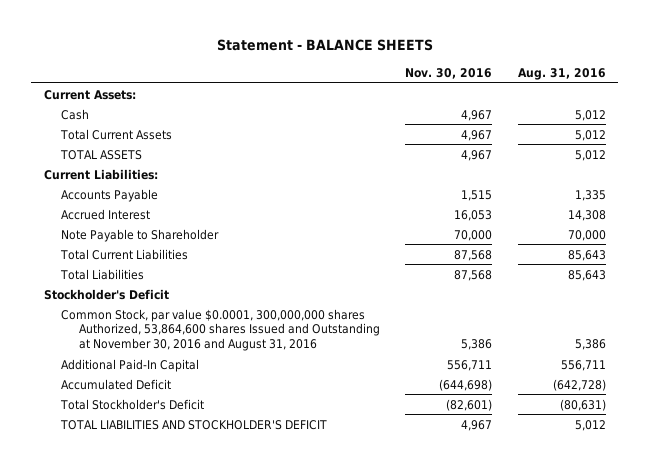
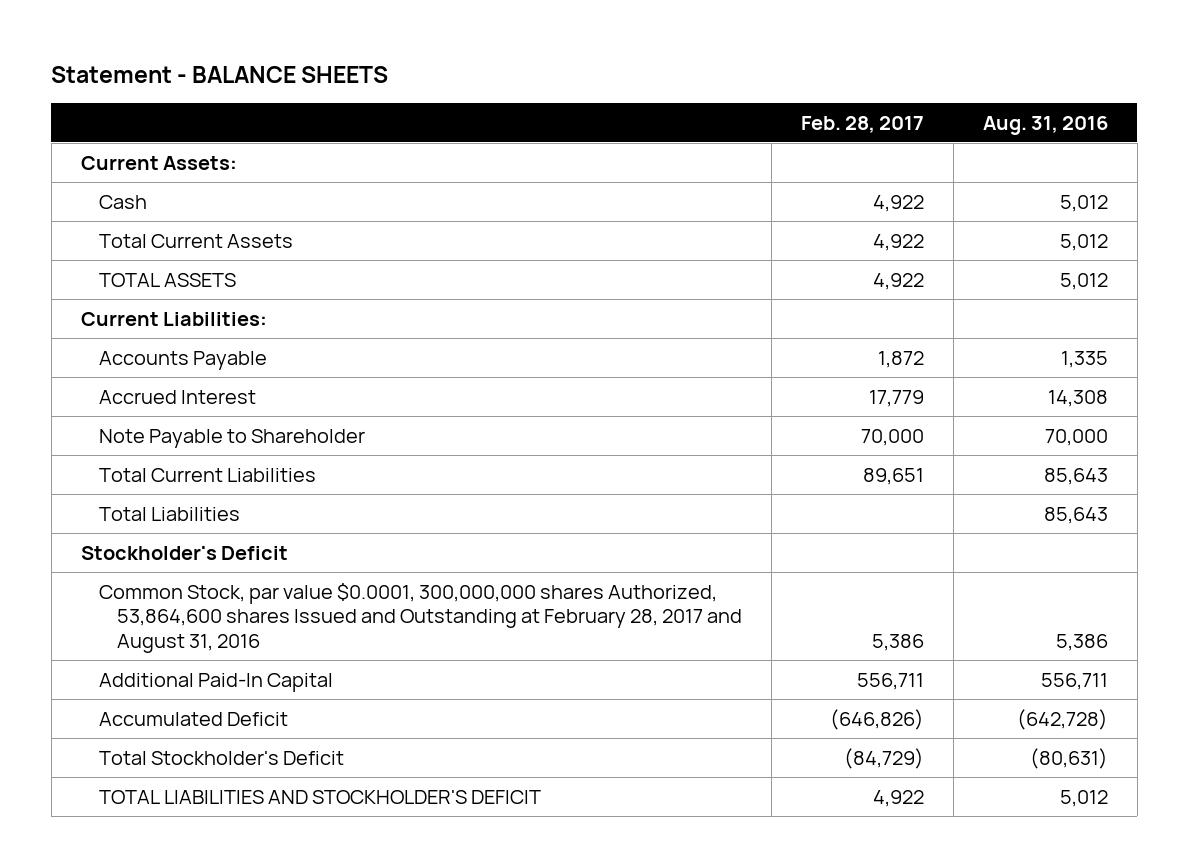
[405,67,493,79] Nov. 30, 2016 -> none
none -> [801,115,925,133] Feb. 28, 2017
[61,308,380,352] Common Stock, par value $0.0001, 300,000,000 shares Authorized, 53,864,600 shares Issued and Outstanding at November 30, 2016 and August 31, 2016 -> [99,582,743,653] Common Stock, par value $0.0001, 300,000,000 shares Authorized, 53,864,600 shares Issued and Outstanding at February 28, 2017 and August 31, 2016

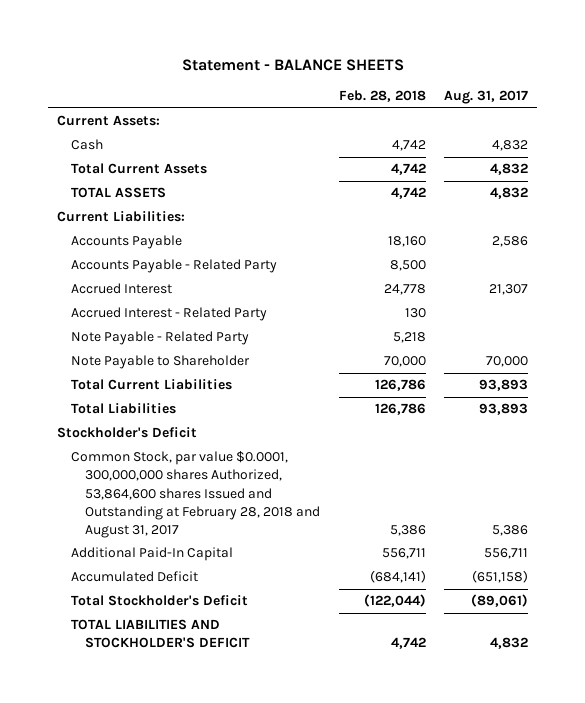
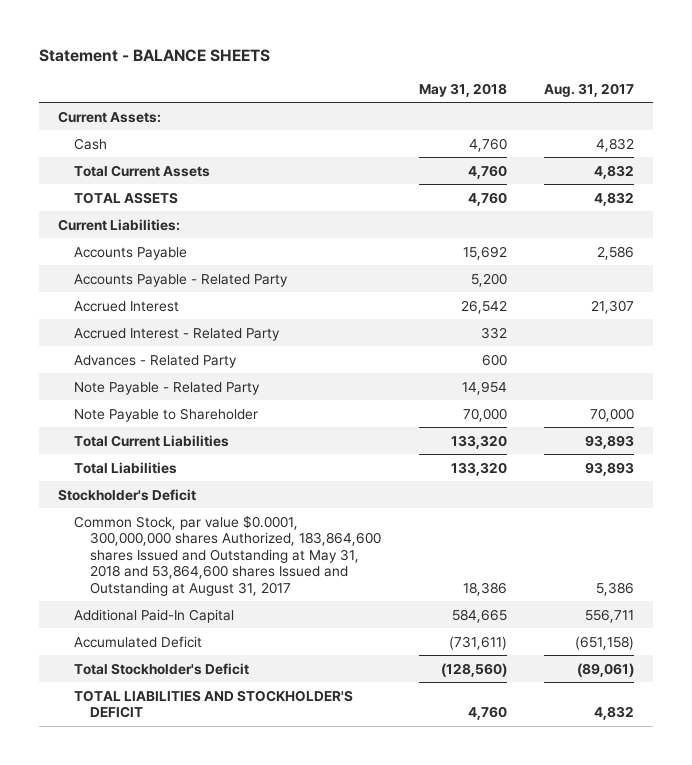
[338,90,426,103] Feb. 28, 2018 -> none
none -> [418,82,507,97] May 31, 2018
none -> [73,354,237,368] Advances - Related Party
[71,451,321,538] Common Stock, par value $0.0001, 300,000,000 shares Authorized, 53,864,600 shares Issued and Outstanding at February 28, 2018 and August 31, 2017 -> [73,514,381,596] Common Stock, par value $0.0001, 300,000,000 shares Authorized, 183,864,600 shares Issued and Outstanding at May 31, 2018 and 53,864,600 shares Issued and Outstanding at August 31, 2017

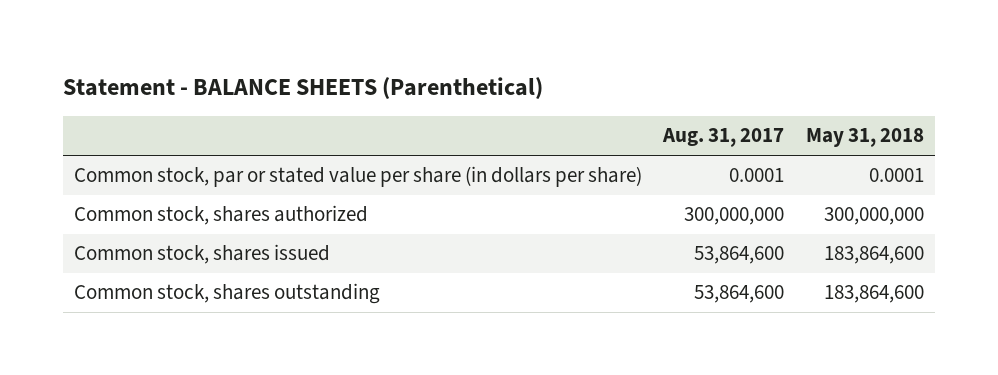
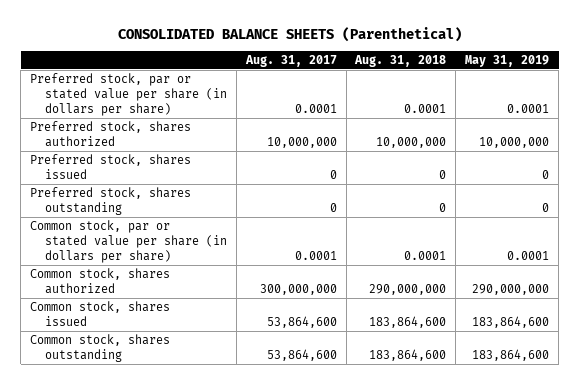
[62,77,543,100] Statement - BALANCE SHEETS (Parenthetical) -> [117,27,462,43] CONSOLIDATED BALANCE SHEETS (Parenthetical)
[806,128,925,148] May 31, 2018 -> none
none -> [354,54,447,67] Aug. 31, 2018
none -> [465,54,550,67] May 31, 2019
none -> [30,73,227,117] Preferred stock, par or stated value per share (in dollars per share)
none -> [30,121,192,148] Preferred stock, shares authorized
none -> [30,154,192,180] Preferred stock, shares issued
none -> [30,187,192,216] Preferred stock, shares outstanding

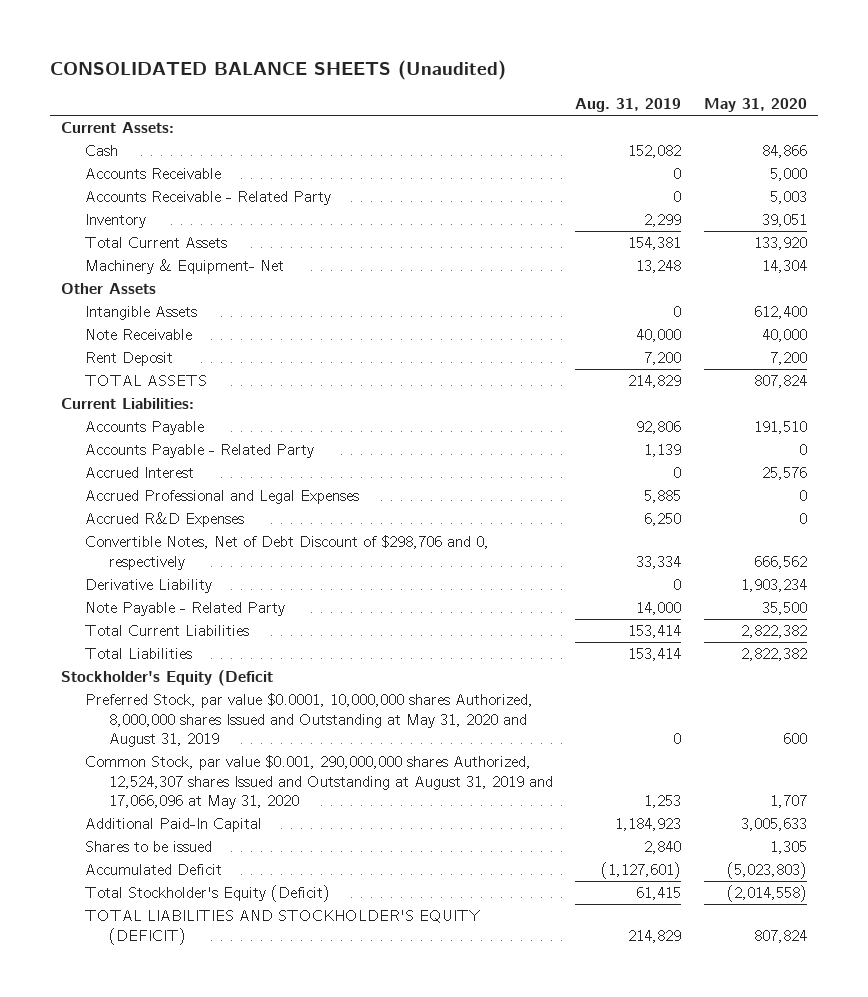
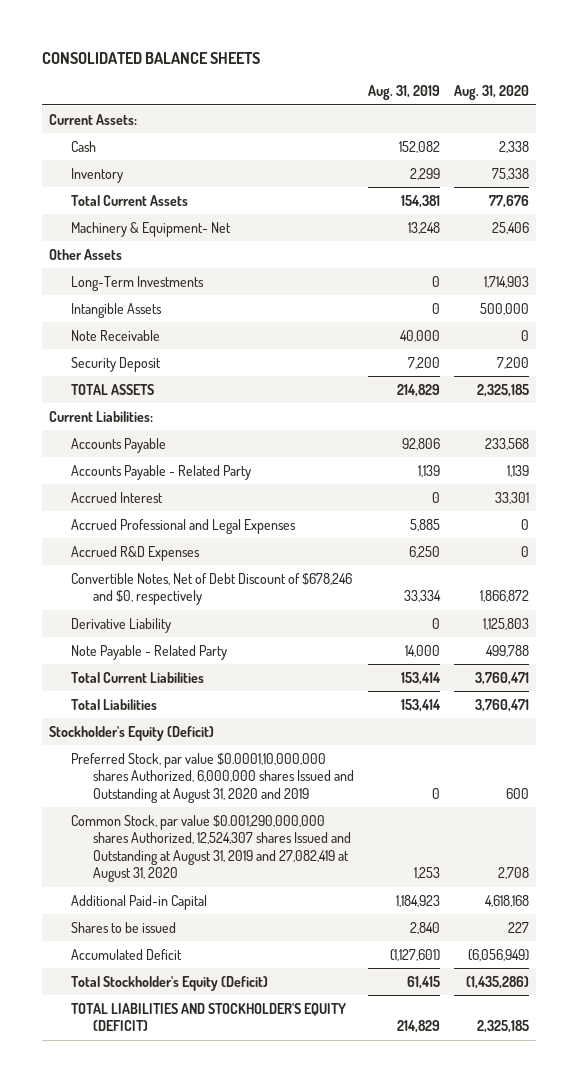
[50,60,507,81] CONSOLIDATED BALANCE SHEETS (Unaudited) -> [42,51,261,64] CONSOLIDATED BALANCE SHEETS
[703,97,807,112] May 31, 2020 -> none
none -> [453,85,529,101] Aug. 31, 2020
[85,168,222,180] Accounts Receivable -> none
[85,191,332,206] Accounts Receivable - Related Party -> none
none -> [71,275,205,291] Long-Term Investments
[85,352,174,367] Rent Deposit -> none
none -> [71,356,162,372] Security Deposit
[85,535,490,570] Convertible Notes, Net of Debt Discount of $298,706 and 0, respectively -> [71,572,353,606] Convertible Notes, Net of Debt Discount of $678,246 and $0, respectively
[61,670,274,687] Stockholder's Equity (Deficit -> [49,725,215,741] Stockholder's Equity (Deficit)
[85,693,534,748] Preferred Stock, par value $0.0001, 10,000,000 shares Authorized, 8,000,000 shares Issued and Outstanding at May 31, 2020 and August 31, 2019 -> [71,752,354,803] Preferred Stock, par value $0.0001,10,000,000 shares Authorized, 6,000,000 shares Issued and Outstanding at August 31, 2020 and 2019
[85,755,553,810] Common Stock, par value $0.001, 290,000,000 shares Authorized, 12,524,307 shares Issued and Outstanding at August 31, 2019 and 17,066,096 at May 31, 2020 -> [71,814,351,883] Common Stock, par value $0.001,290,000,000 shares Authorized, 12,524,307 shares Issued and Outstanding at August 31, 2019 and 27,082,419 at August 31, 2020
[85,818,263,833] Additional Paid-In Capital -> [71,894,208,910] Additional Paid-in Capital

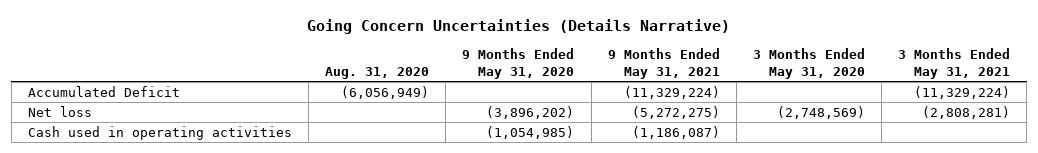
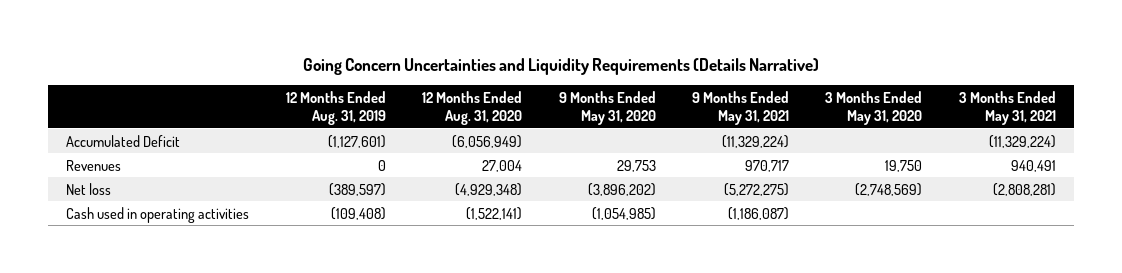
[307,19,731,35] Going Concern Uncertainties (Details Narrative) -> [303,57,820,75] Going Concern Uncertainties and Liquidity Requirements (Details Narrative)
[325,66,430,79] Aug. 31, 2020 -> none
none -> [285,90,386,125] 12 Months Ended Aug. 31, 2019
none -> [422,90,523,125] 12 Months Ended Aug. 31, 2020
none -> [66,159,122,171] Revenues

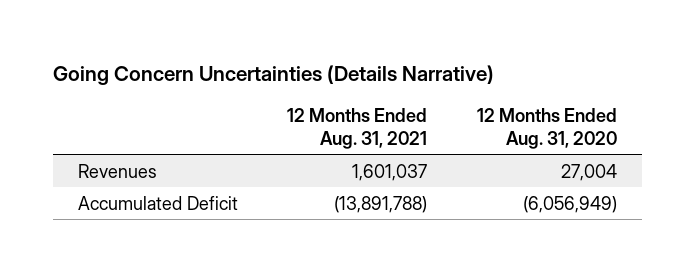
[303,57,820,75] Going Concern Uncertainties and Liquidity Requirements (Details Narrative) -> [52,64,494,85] Going Concern Uncertainties (Details Narrative)
[285,90,386,125] 12 Months Ended Aug. 31, 2019 -> none
[558,90,656,125] 9 Months Ended May 31, 2020 -> none
[692,90,790,125] 9 Months Ended May 31, 2021 -> none
[825,90,923,125] 3 Months Ended May 31, 2020 -> none
[958,90,1056,125] 3 Months Ended May 31, 2021 -> none
none -> [287,107,428,149] 12 Months Ended Aug. 31, 2021
[66,182,112,195] Net loss -> none
[66,206,250,223] Cash used in operating activities -> none
[66,134,181,147] Accumulated Deficit -> [77,195,238,210] Accumulated Deficit

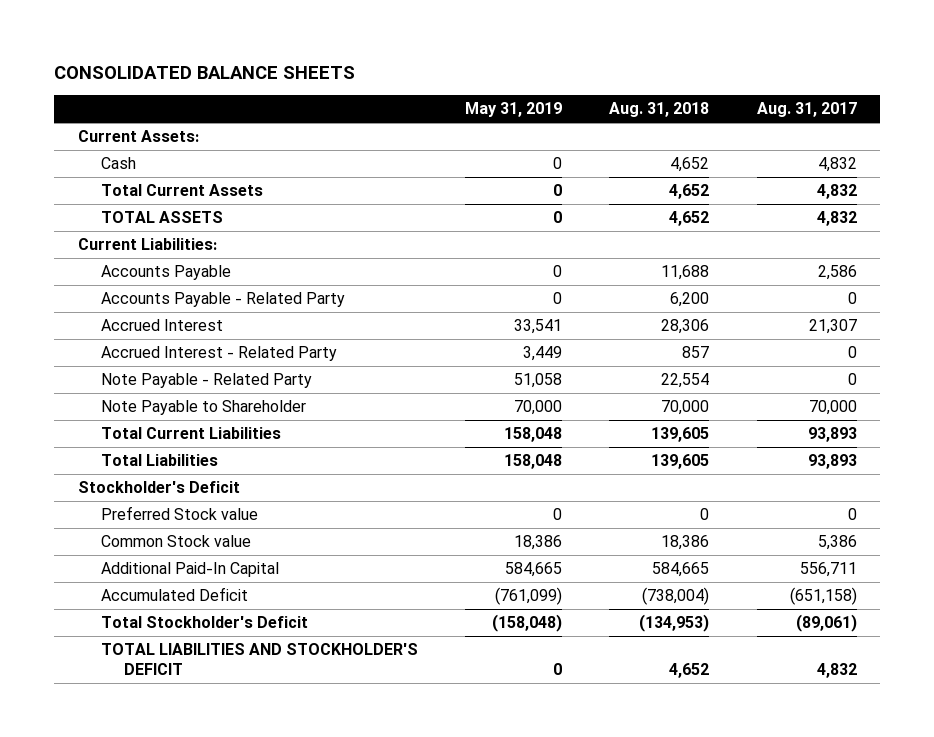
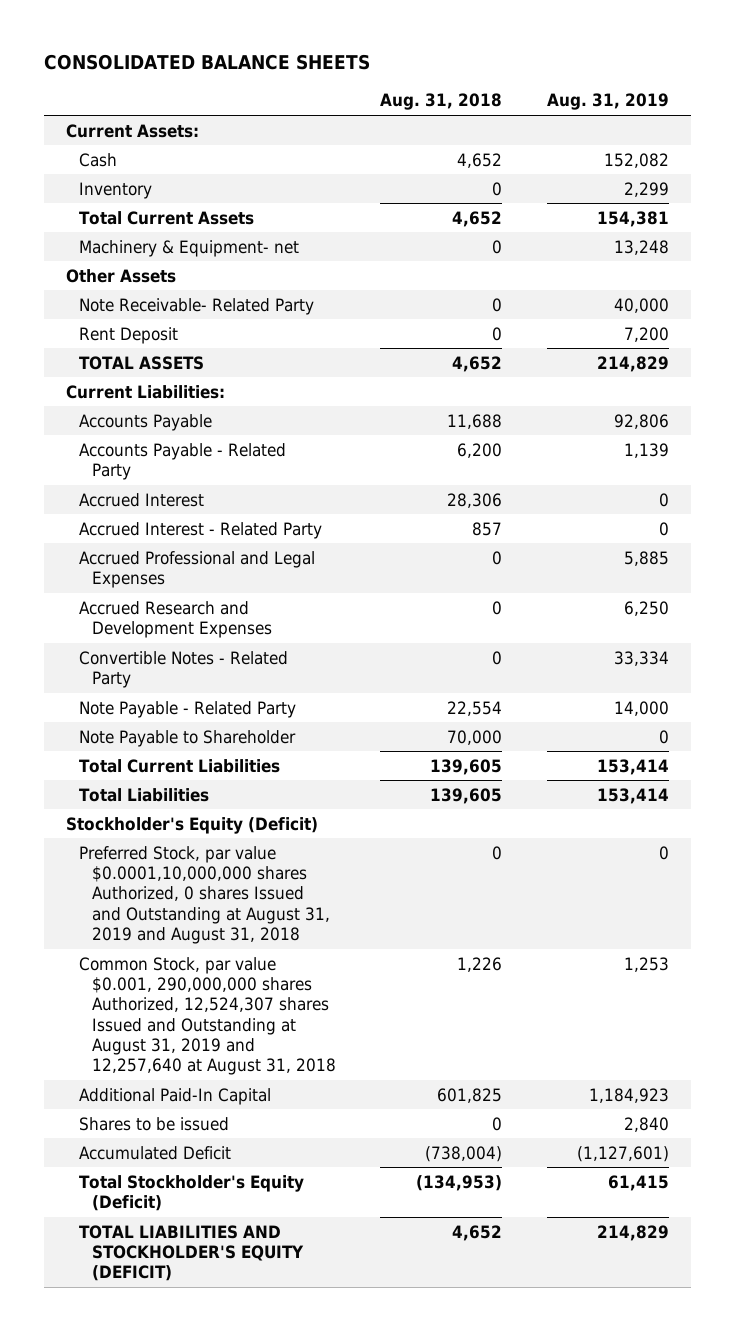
[465,102,563,118] May 31, 2019 -> none
[756,102,857,118] Aug. 31, 2017 -> none
none -> [546,93,669,111] Aug. 31, 2019
none -> [79,181,153,199] Inventory
none -> [79,239,300,257] Machinery & Equipment- net
none -> [65,268,176,283] Other Assets
none -> [79,297,315,315] Note Receivable- Related Party
none -> [79,326,179,344] Rent Deposit
none -> [79,550,316,588] Accrued Professional and Legal Expenses
none -> [79,600,273,638] Accrued Research and Development Expenses
none -> [79,650,289,688] Convertible Notes - Related Party
[100,535,251,548] Common Stock value -> none
[77,481,240,494] Stockholder's Deficit -> [65,816,318,834] Stockholder's Equity (Deficit)
[100,506,258,521] Preferred Stock value -> [79,845,331,944] Preferred Stock, par value $0.0001,10,000,000 shares Authorized, 0 shares Issued and Outstanding at August 31, 2019 and August 31, 2018
none -> [79,956,337,1076] Common Stock, par value $0.001, 290,000,000 shares Authorized, 12,524,307 shares Issued and Outstanding at August 31, 2019 and 12,257,640 at August 31, 2018
[652,562,710,578] 584,665 -> [437,1087,503,1103] 601,825
none -> [79,1116,230,1131] Shares to be issued
[100,616,308,629] Total Stockholder's Deficit -> [79,1174,305,1211] Total Stockholder's Equity (Deficit)
[100,643,418,676] TOTAL LIABILITIES AND STOCKHOLDER'S DEFICIT -> [79,1224,305,1282] TOTAL LIABILITIES AND STOCKHOLDER'S EQUITY (DEFICIT)

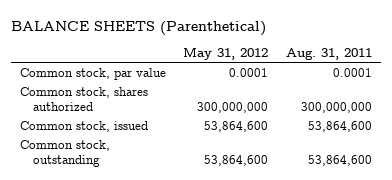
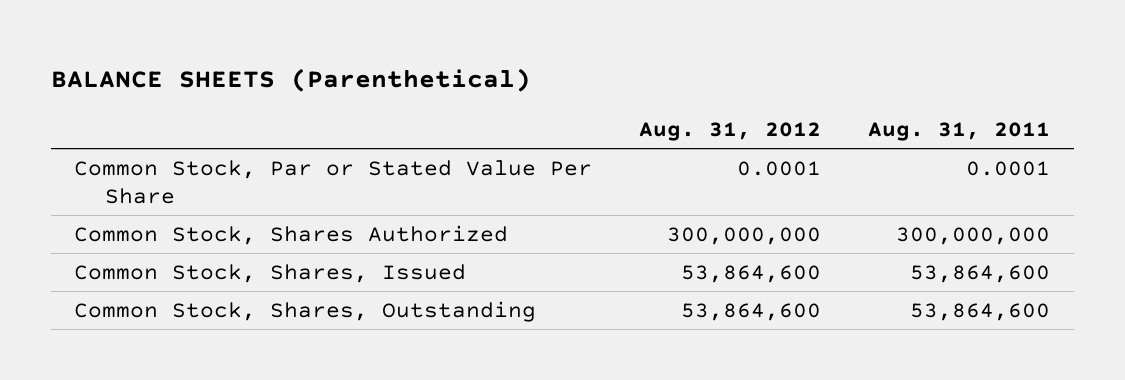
[183,46,269,60] May 31, 2012 -> none
none -> [639,122,822,142] Aug. 31, 2012
[20,67,167,80] Common stock, par value -> [74,160,593,204] Common Stock, Par or Stated Value Per Share
[20,86,149,111] Common stock, shares authorized -> [74,225,509,246] Common Stock, Shares Authorized
[20,120,149,132] Common stock, issued -> [74,264,467,284] Common Stock, Shares, Issued
[20,139,111,167] Common stock, outstanding -> [74,301,537,323] Common Stock, Shares, Outstanding

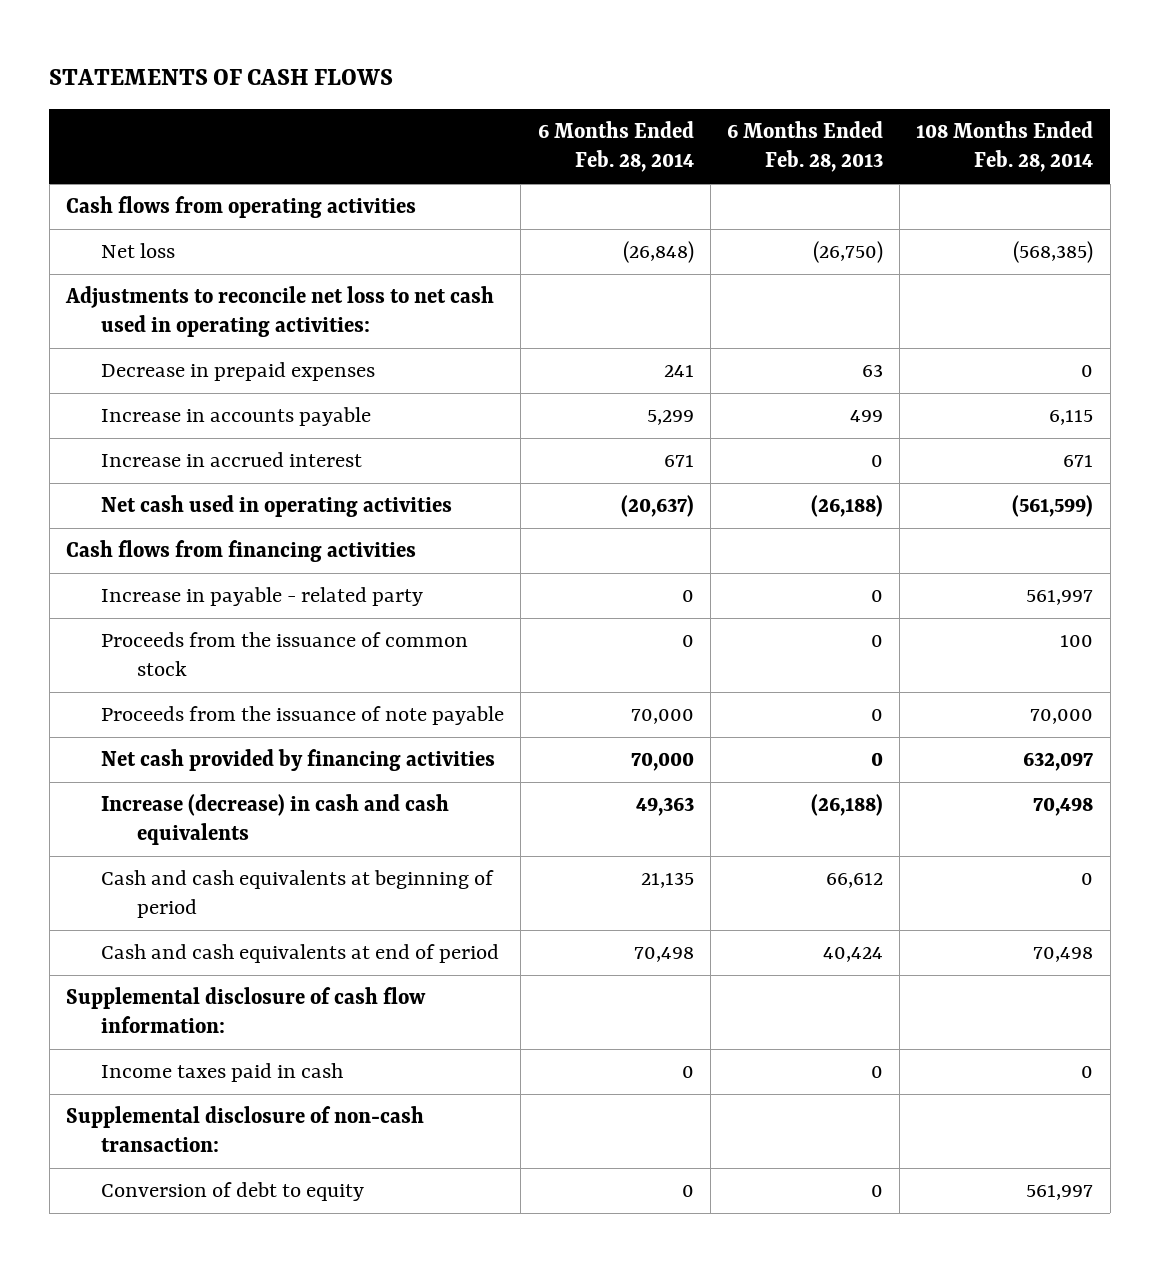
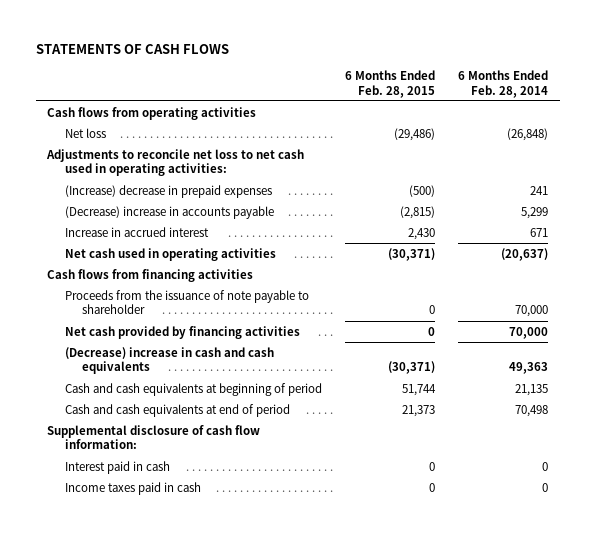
[726,121,883,172] 6 Months Ended Feb. 28, 2013 -> none
[916,121,1094,172] 108 Months Ended Feb. 28, 2014 -> none
none -> [345,69,436,98] 6 Months Ended Feb. 28, 2015
[101,362,376,382] Decrease in prepaid expenses -> [64,184,272,198] (Increase) decrease in prepaid expenses
[101,407,372,427] Increase in accounts payable -> [64,205,274,219] (Decrease) increase in accounts payable
[101,587,424,607] Increase in payable - related party -> none
[101,632,469,677] Proceeds from the issuance of common stock -> none
[101,706,505,726] Proceeds from the issuance of note payable -> [64,289,309,315] Proceeds from the issuance of note payable to shareholder
[101,794,450,846] Increase (decrease) in cash and cash equivalents -> [64,346,274,375] (Decrease) increase in cash and cash equivalents
none -> [64,460,170,474] Interest paid in cash
[65,1106,424,1153] Supplemental disclosure of non-cash transaction: -> none
[101,1182,365,1202] Conversion of debt to equity -> none

